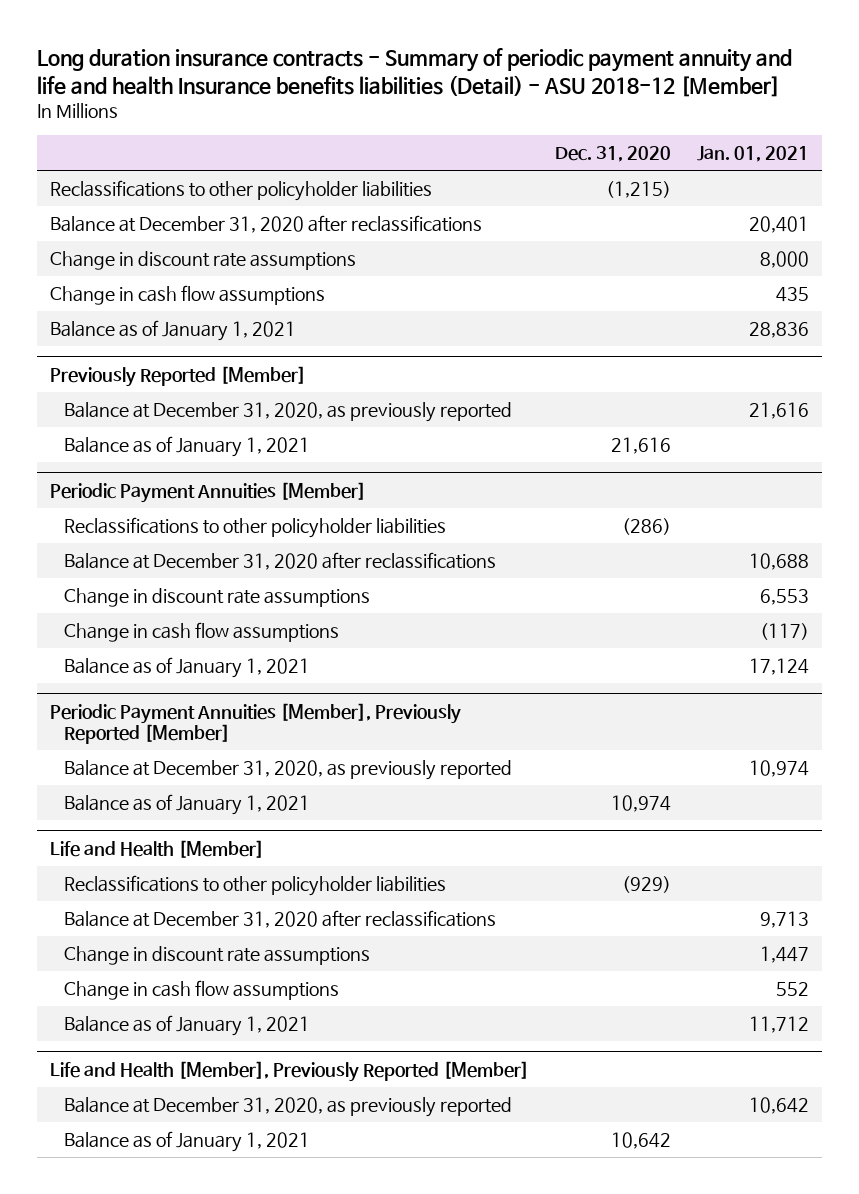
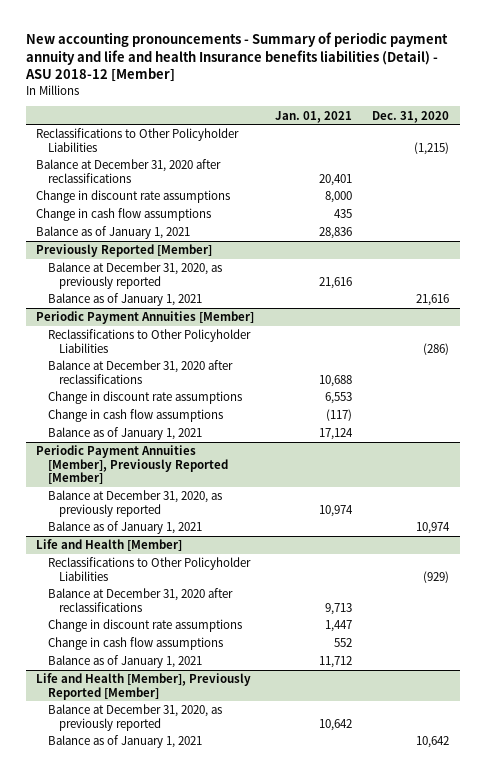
[36,47,792,97] Long duration insurance contracts - Summary of periodic payment annuity and life and health Insurance benefits liabilities (Detail) - ASU 2018-12 [Member] -> [24,31,448,83] New accounting pronouncements - Summary of periodic payment annuity and life and health Insurance benefits liabilities (Detail) - ASU 2018-12 [Member]
[49,180,432,202] Reclassifications to other policyholder liabilities -> [36,128,240,152] Reclassifications to Other Policyholder Liabilities
[63,517,446,539] Reclassifications to other policyholder liabilities -> [47,329,251,353] Reclassifications to Other Policyholder Liabilities
[63,875,446,897] Reclassifications to other policyholder liabilities -> [47,557,251,581] Reclassifications to Other Policyholder Liabilities

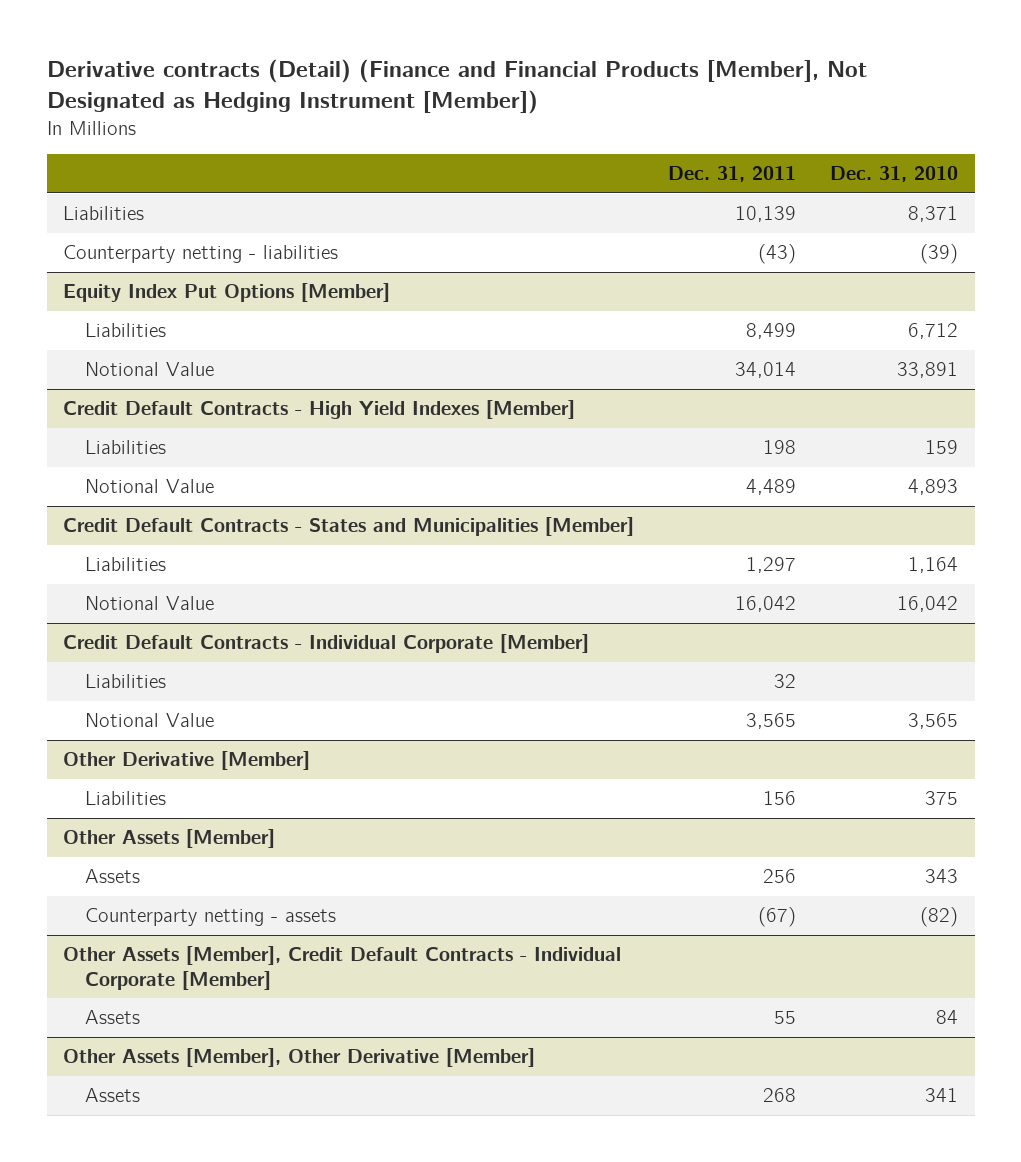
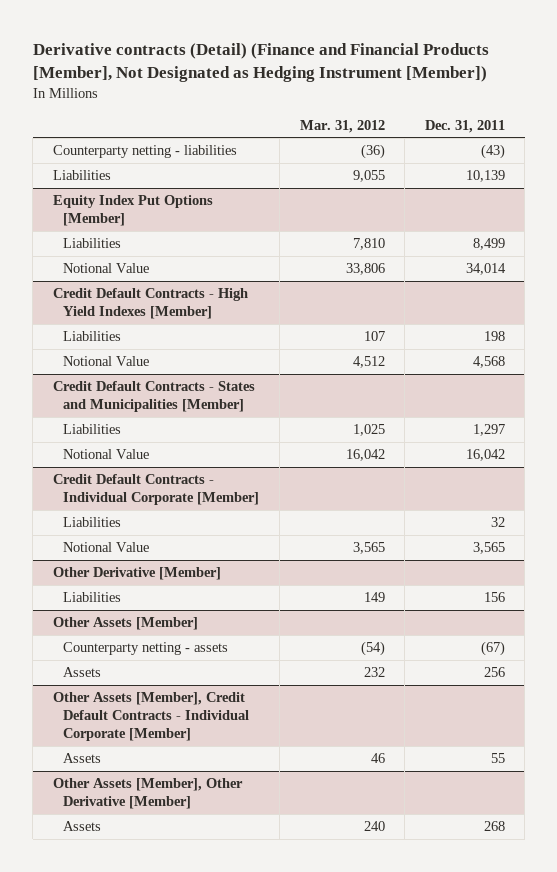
[829,166,958,183] Dec. 31, 2010 -> none
none -> [299,119,385,133] Mar. 31, 2012
[63,206,145,221] Liabilities -> [52,170,111,181] Liabilities
[746,479,797,496] 4,489 -> [472,356,505,369] 4,568
[84,869,140,884] Assets -> [63,667,102,678] Assets

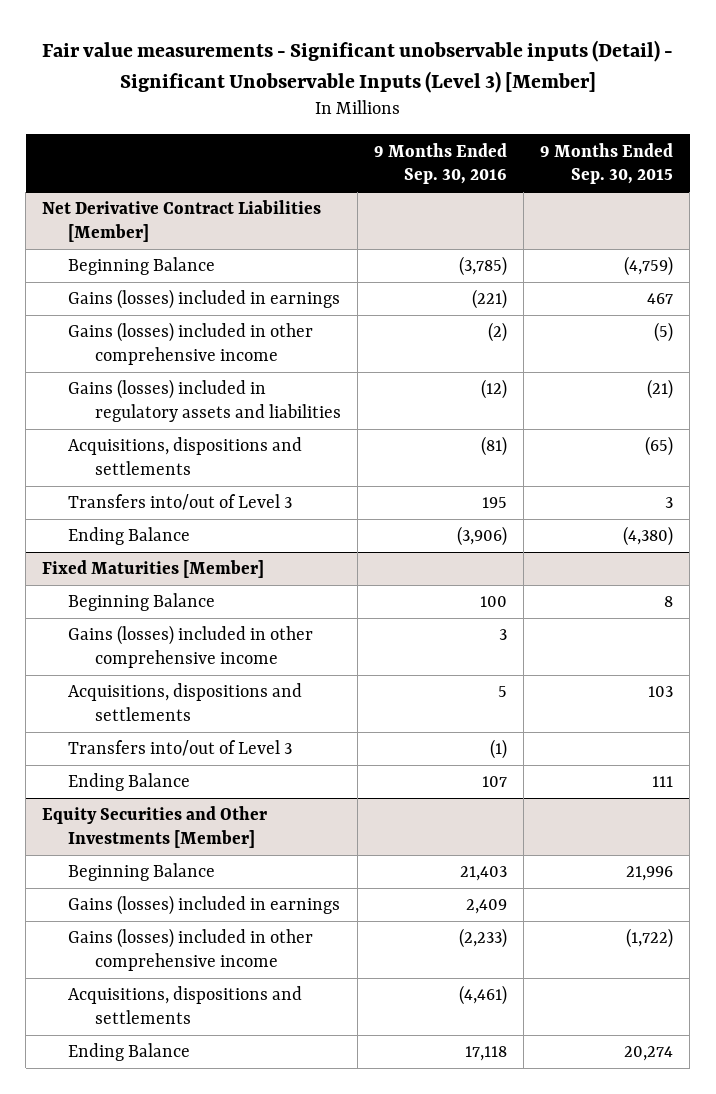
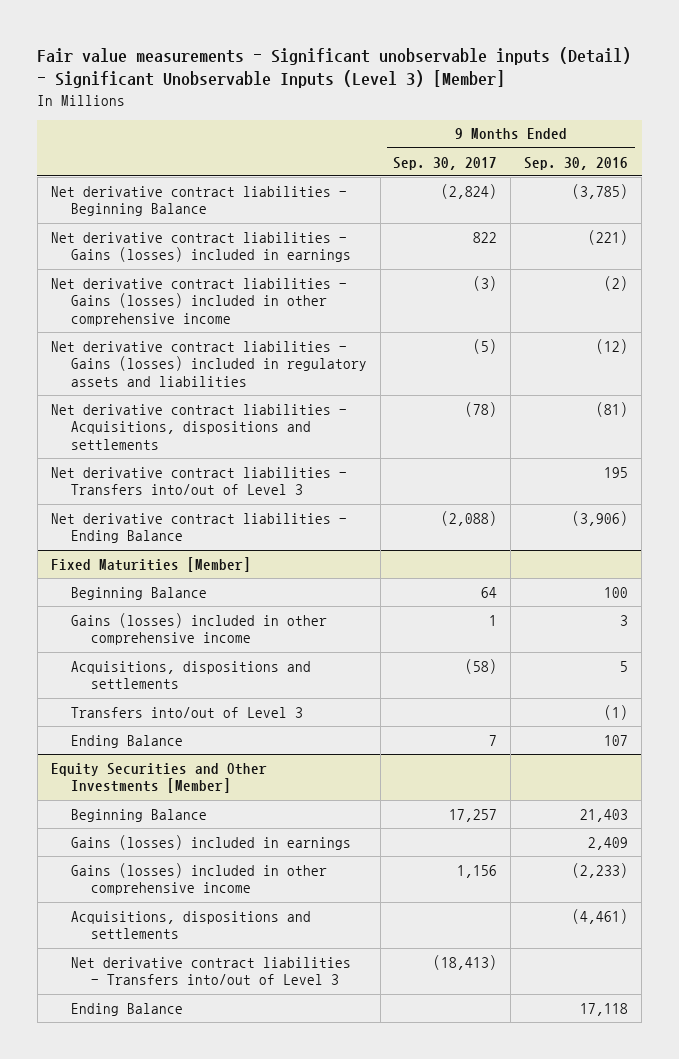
[540,142,674,185] 9 Months Ended Sep. 30, 2015 -> none
none -> [393,156,498,170] Sep. 30, 2017
[42,200,322,242] Net Derivative Contract Liabilities [Member] -> none
[68,257,216,276] Beginning Balance -> [50,185,347,217] Net derivative contract liabilities - Beginning Balance
[68,289,341,310] Gains (losses) included in earnings -> [50,231,351,263] Net derivative contract liabilities - Gains (losses) included in earnings
[68,322,314,365] Gains (losses) included in other comprehensive income -> [50,277,347,327] Net derivative contract liabilities - Gains (losses) included in other comprehensive income
[68,379,341,422] Gains (losses) included in regulatory assets and liabilities -> [50,340,367,388] Net derivative contract liabilities - Gains (losses) included in regulatory assets and liabilities
[68,437,303,475] Acquisitions, dispositions and settlements -> [50,403,347,451] Net derivative contract liabilities - Acquisitions, dispositions and settlements
[68,494,293,511] Transfers into/out of Level 3 -> [50,466,347,496] Net derivative contract liabilities - Transfers into/out of Level 3
[68,527,191,546] Ending Balance -> [50,512,347,544] Net derivative contract liabilities - Ending Balance
none -> [70,956,351,986] Net derivative contract liabilities - Transfers into/out of Level 3

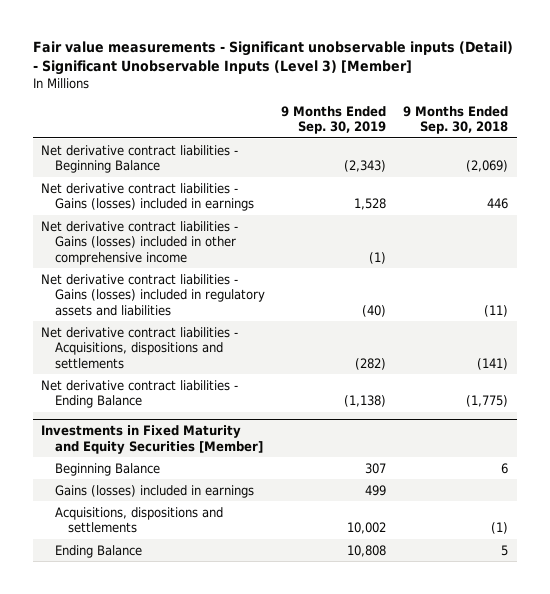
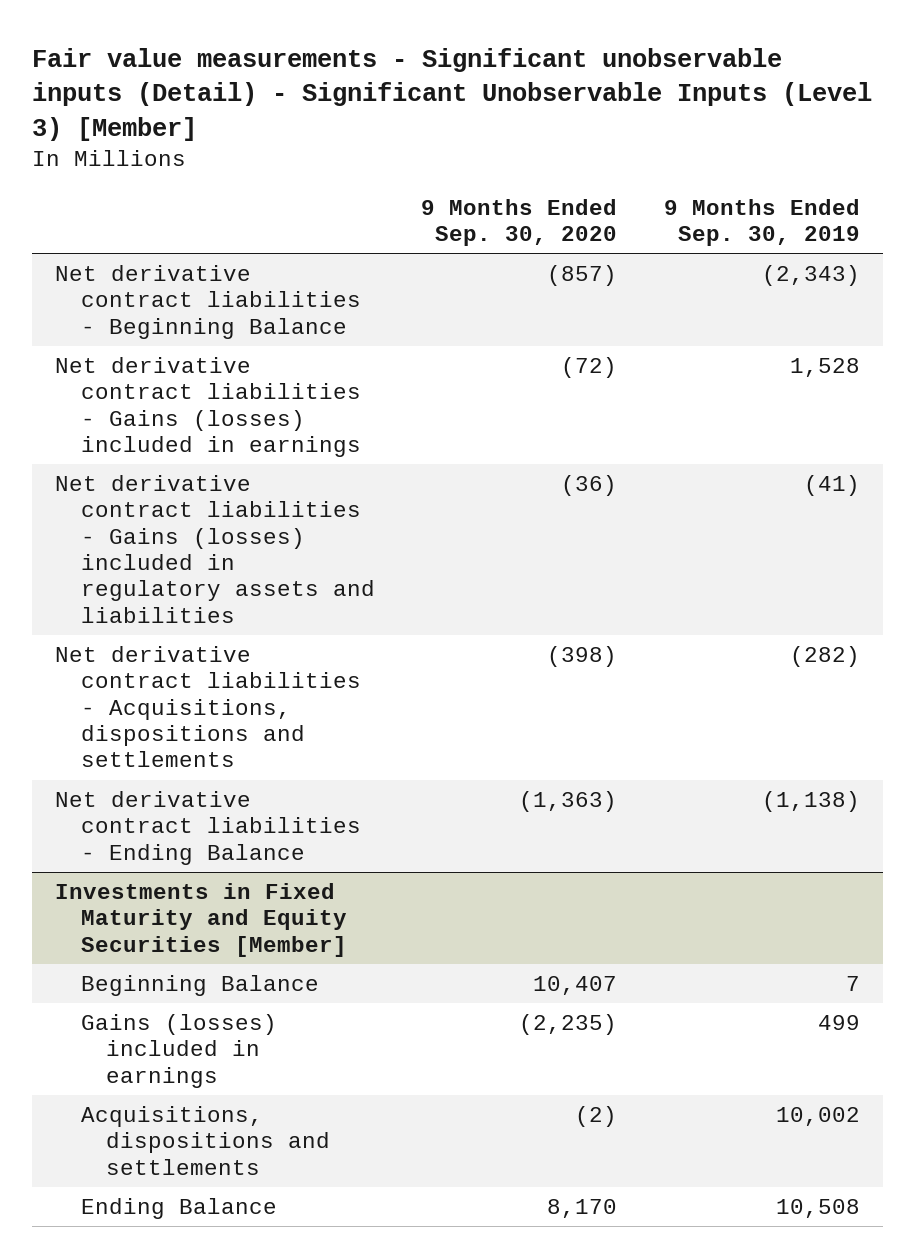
[403,105,509,135] 9 Months Ended Sep. 30, 2018 -> none
none -> [421,198,618,247] 9 Months Ended Sep. 30, 2020
[41,220,239,265] Net derivative contract liabilities - Gains (losses) included in other comprehensive income -> none
[362,304,387,317] (40) -> [803,474,860,496] (41)
[365,462,387,474] 307 -> [845,975,860,991] 7
[347,544,387,557] 10,808 -> [775,1198,860,1218] 10,508

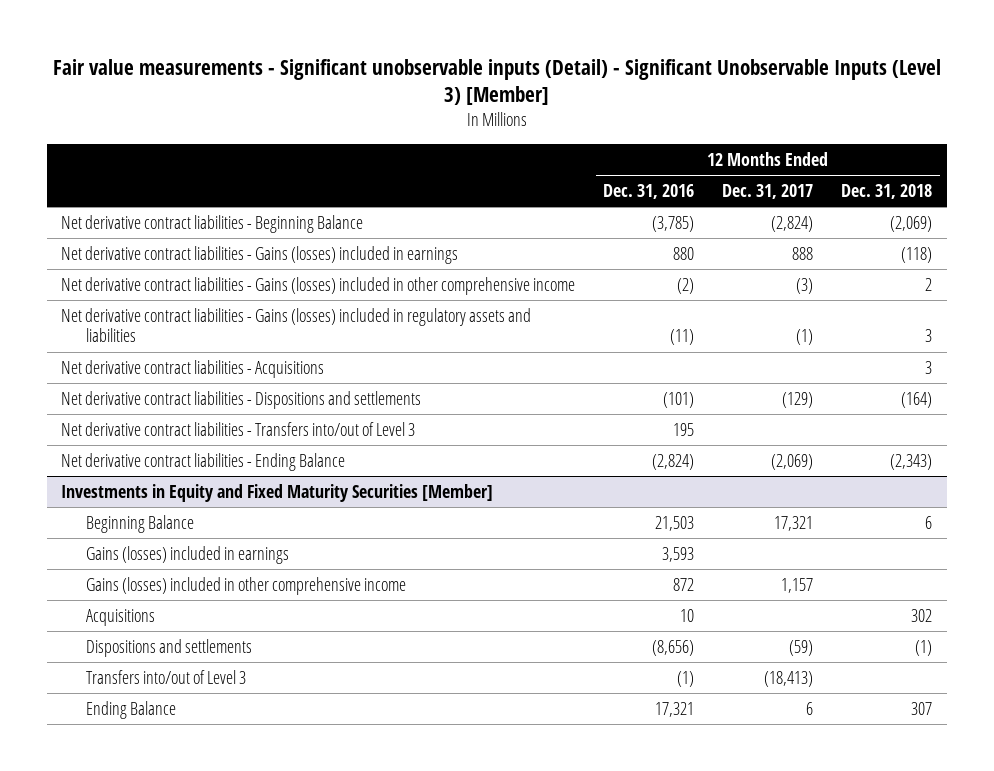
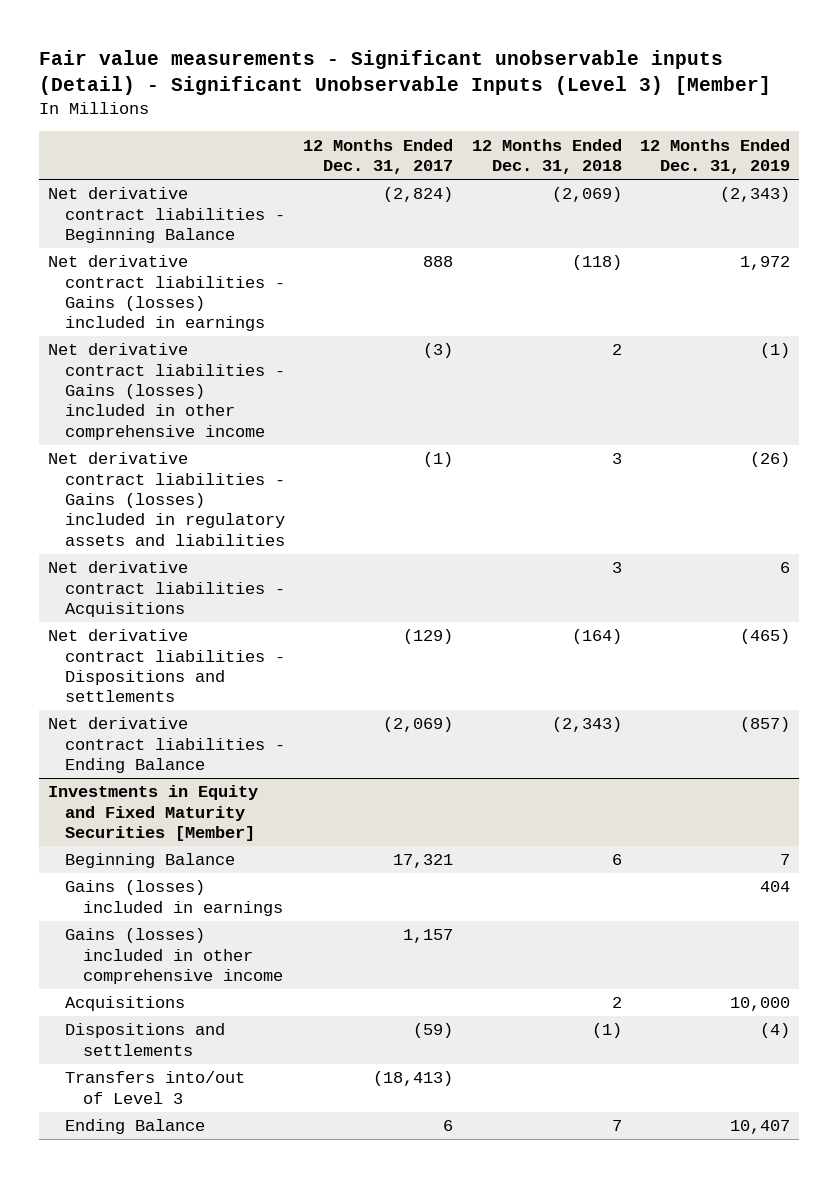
[603,183,695,199] Dec. 31, 2016 -> none
none -> [639,138,790,175] 12 Months Ended Dec. 31, 2019
[61,421,416,436] Net derivative contract liabilities - Transfers into/out of Level 3 -> none
[911,608,933,622] 302 -> [611,997,622,1009] 2
[911,701,933,715] 307 -> [611,1120,622,1132] 7

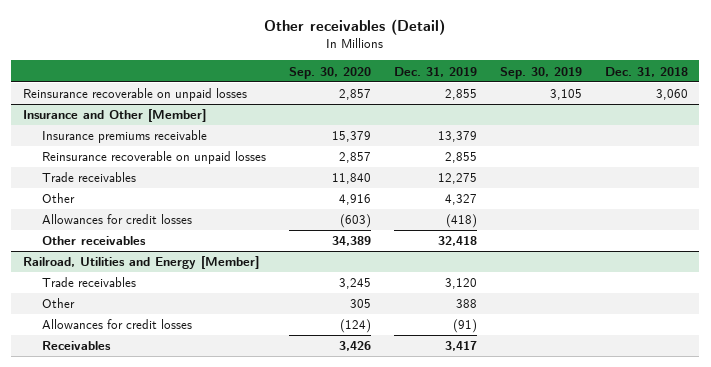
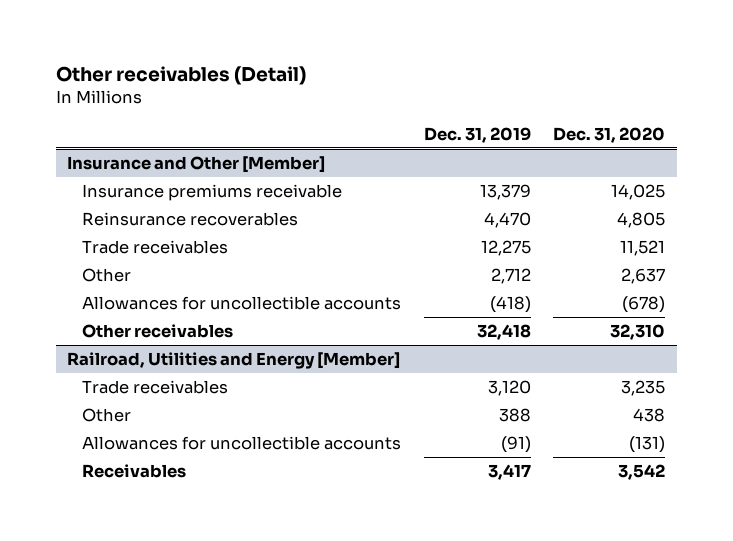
[288,66,371,79] Sep. 30, 2020 -> none
[499,66,582,79] Sep. 30, 2019 -> none
[604,66,688,77] Dec. 31, 2018 -> none
none -> [553,126,666,143] Dec. 31, 2020
[22,88,247,102] Reinsurance recoverable on unpaid losses -> none
[41,151,266,165] Reinsurance recoverable on unpaid losses -> none
none -> [81,211,298,226] Reinsurance recoverables
[444,194,477,206] 4,327 -> [490,267,531,284] 2,712
[41,214,192,225] Allowances for credit losses -> [81,295,401,310] Allowances for uncollectible accounts
[41,319,192,330] Allowances for credit losses -> [81,435,401,450] Allowances for uncollectible accounts

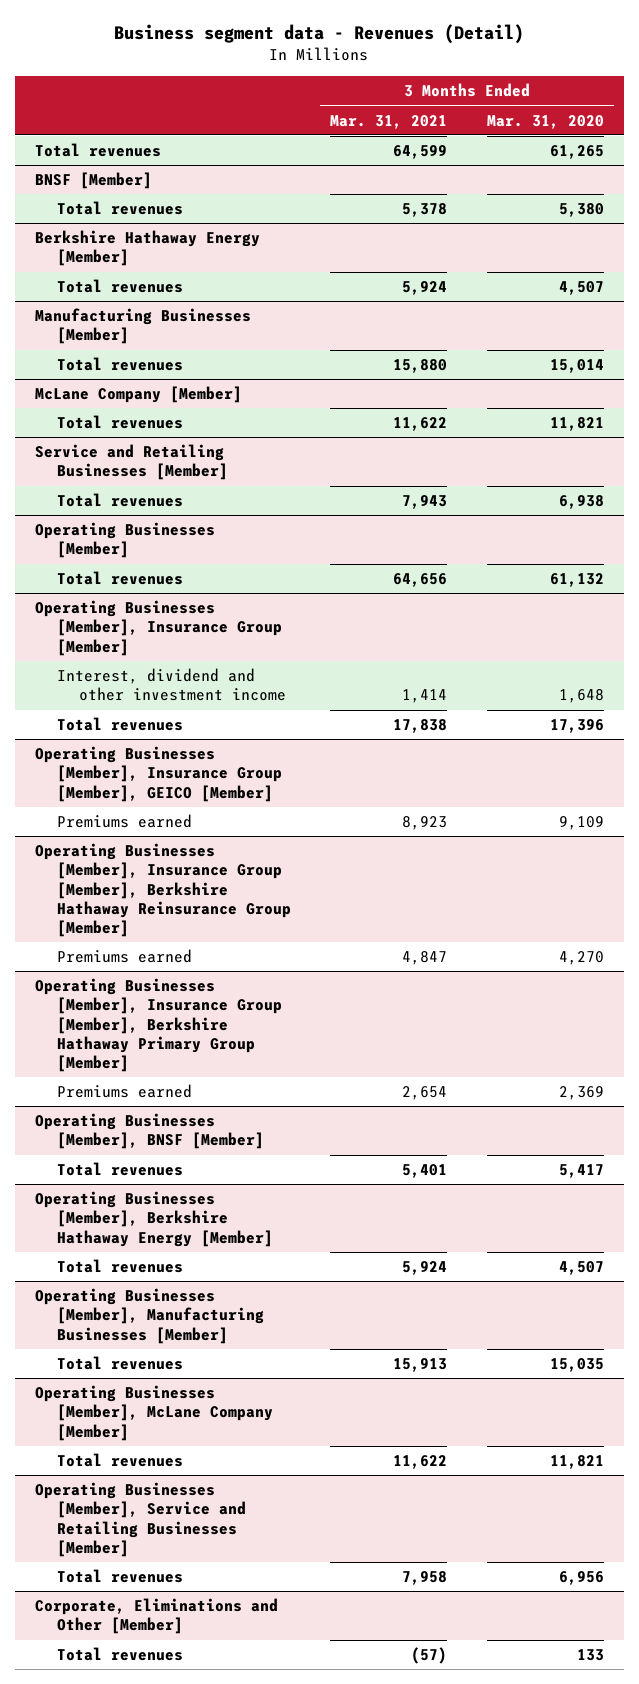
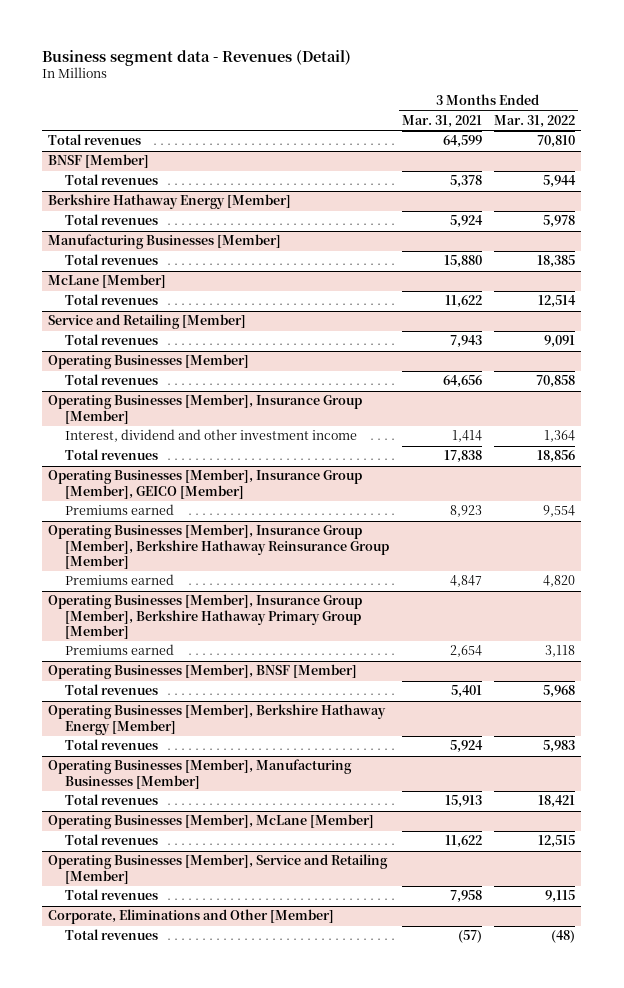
[487,114,605,129] Mar. 31, 2020 -> none
none -> [494,115,576,129] Mar. 31, 2022
[34,386,242,404] McLane Company [Member] -> [48,274,167,289] McLane [Member]
[34,444,228,481] Service and Retailing Businesses [Member] -> [48,314,247,330] Service and Retailing [Member]
[34,1385,273,1441] Operating Businesses [Member], McLane Company [Member] -> [48,814,375,830] Operating Businesses [Member], McLane [Member]
[34,1482,246,1557] Operating Businesses [Member], Service and Retailing Businesses [Member] -> [48,854,389,884] Operating Businesses [Member], Service and Retailing [Member]

